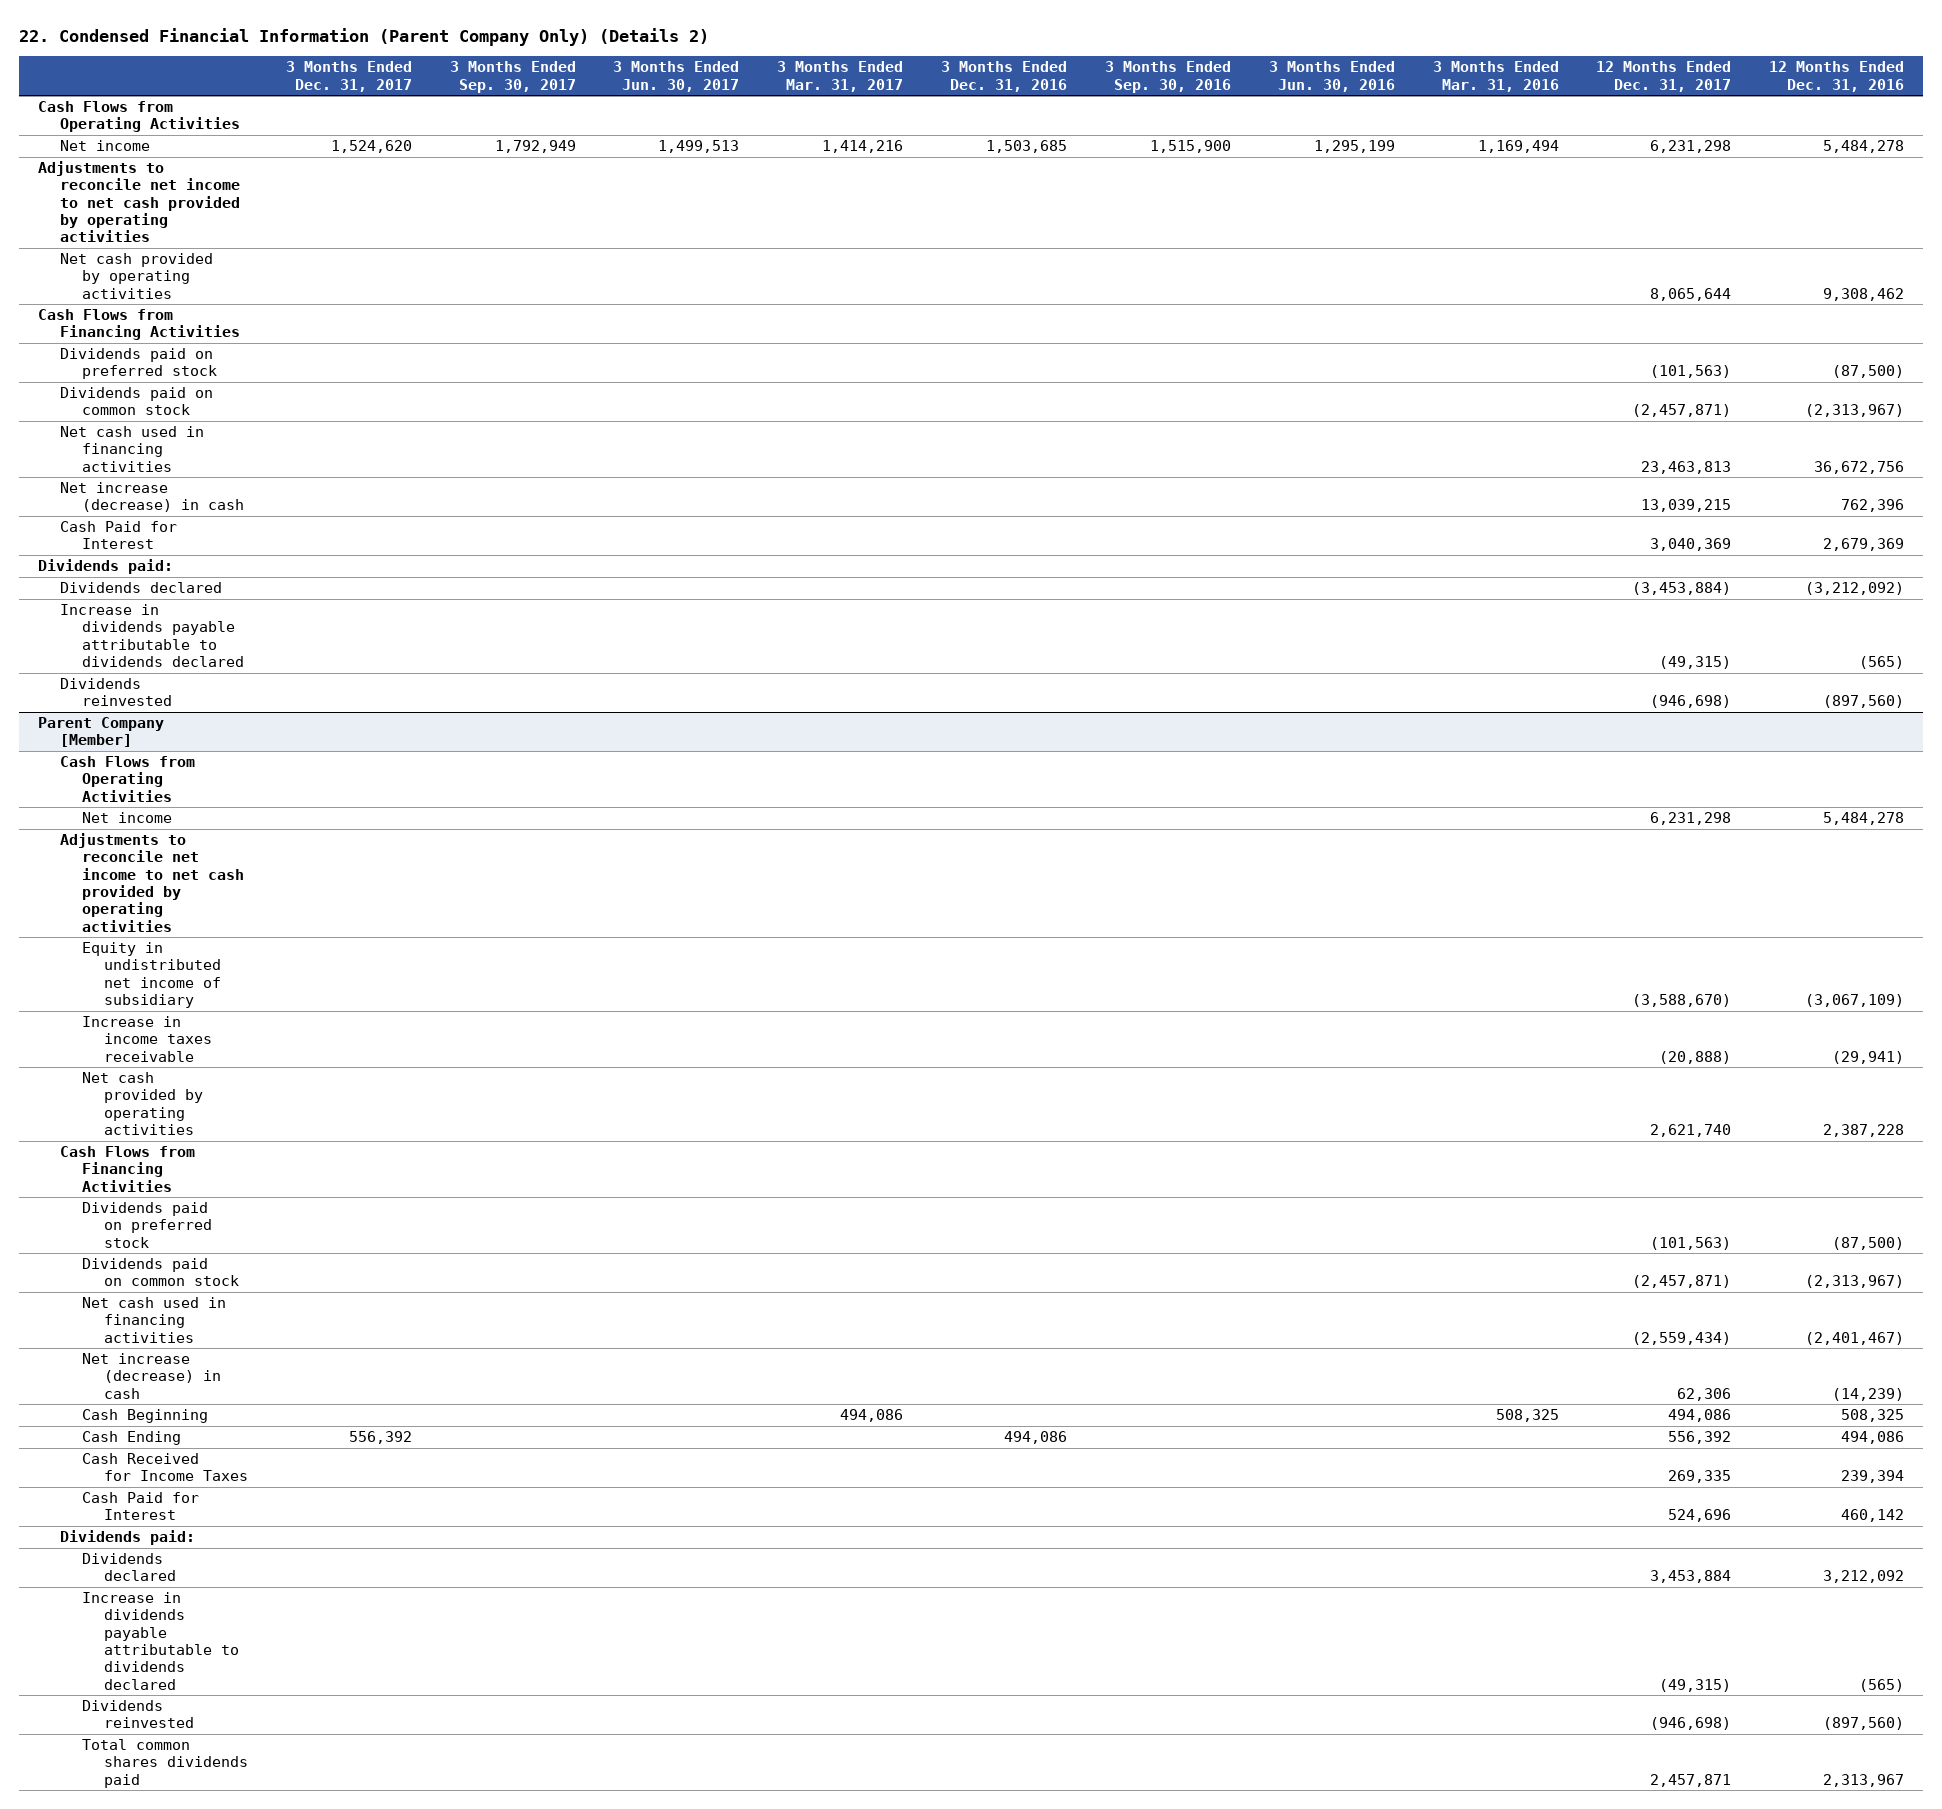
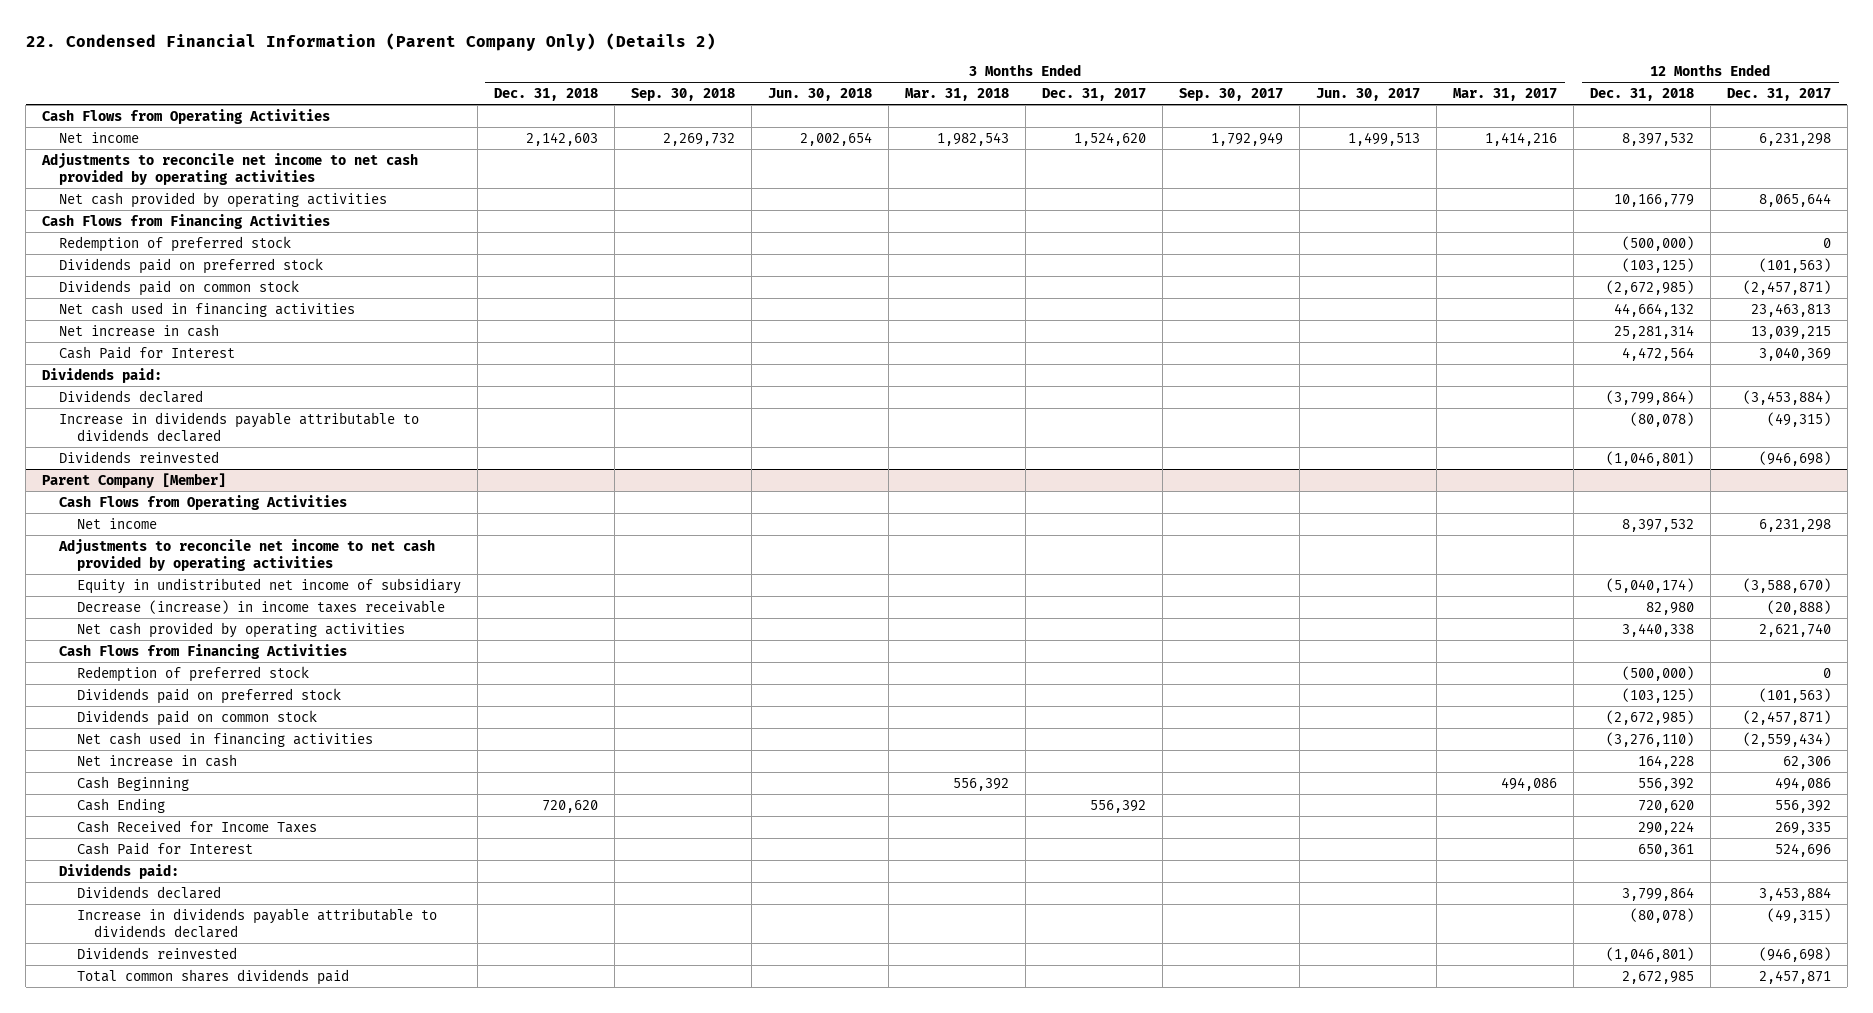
[941,61,1068,92] 3 Months Ended Dec. 31, 2016 -> none
[1104,61,1231,93] 3 Months Ended Sep. 30, 2016 -> none
[1268,61,1395,92] 3 Months Ended Jun. 30, 2016 -> none
[1432,61,1559,92] 3 Months Ended Mar. 31, 2016 -> none
[1769,61,1905,92] 12 Months Ended Dec. 31, 2016 -> none
none -> [493,87,598,101] Dec. 31, 2018
none -> [630,87,735,101] Sep. 30, 2018
none -> [767,87,872,101] Jun. 30, 2018
none -> [904,87,1009,101] Mar. 31, 2018
none -> [1589,87,1694,101] Dec. 31, 2018
none -> [59,235,292,252] Redemption of preferred stock
[60,482,245,513] Net increase (decrease) in cash -> [59,323,220,337] Net increase in cash
[82,1016,212,1062] Increase in income taxes receivable -> [76,599,445,614] Decrease (increase) in income taxes receivable
none -> [76,665,309,682] Redemption of preferred stock
[82,1353,221,1399] Net increase (decrease) in cash -> [76,753,237,767] Net increase in cash

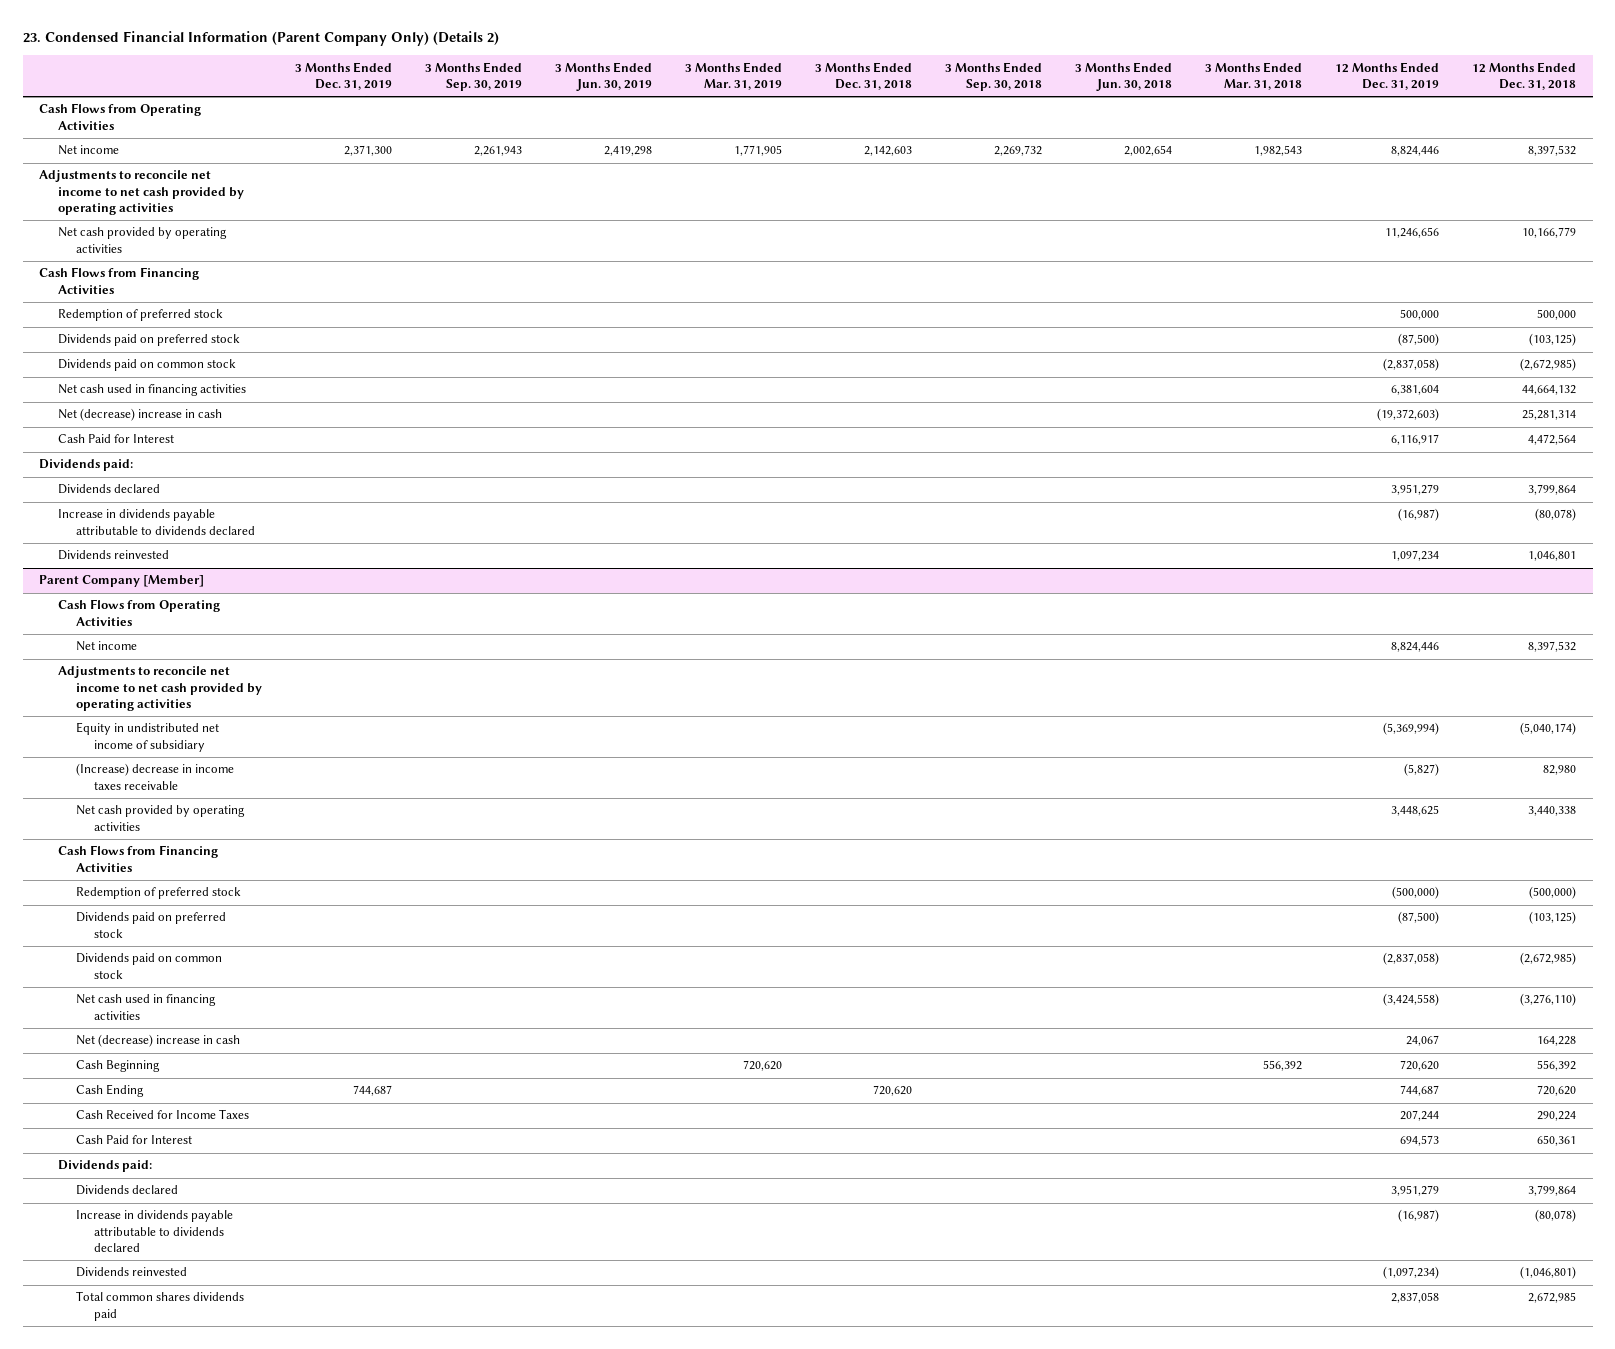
[25,32,716,51] 22. Condensed Financial Information (Parent Company Only) (Details 2) -> [22,31,499,47] 23. Condensed Financial Information (Parent Company Only) (Details 2)
[1041,87,1146,101] Dec. 31, 2017 -> none
[1178,87,1283,101] Sep. 30, 2017 -> none
[1315,87,1420,101] Jun. 30, 2017 -> none
[1452,87,1557,101] Mar. 31, 2017 -> none
[1726,87,1831,101] Dec. 31, 2017 -> none
none -> [294,61,392,90] 3 Months Ended Dec. 31, 2019
none -> [424,61,522,91] 3 Months Ended Sep. 30, 2019
none -> [555,61,653,91] 3 Months Ended Jun. 30, 2019
none -> [685,61,783,90] 3 Months Ended Mar. 31, 2019
none -> [1335,61,1440,90] 12 Months Ended Dec. 31, 2019
[1621,235,1694,251] (500,000) -> [1537,309,1577,321] 500,000
[59,323,220,337] Net increase in cash -> [57,408,222,422] Net (decrease) increase in cash
[1605,389,1694,405] (3,799,864) -> [1528,484,1577,496] 3,799,864
[1605,450,1694,466] (1,046,801) -> [1528,551,1577,562] 1,046,801
[76,599,445,614] Decrease (increase) in income taxes receivable -> [75,763,234,790] (Increase) decrease in income taxes receivable
[76,753,237,767] Net increase in cash -> [75,1034,240,1048] Net (decrease) increase in cash

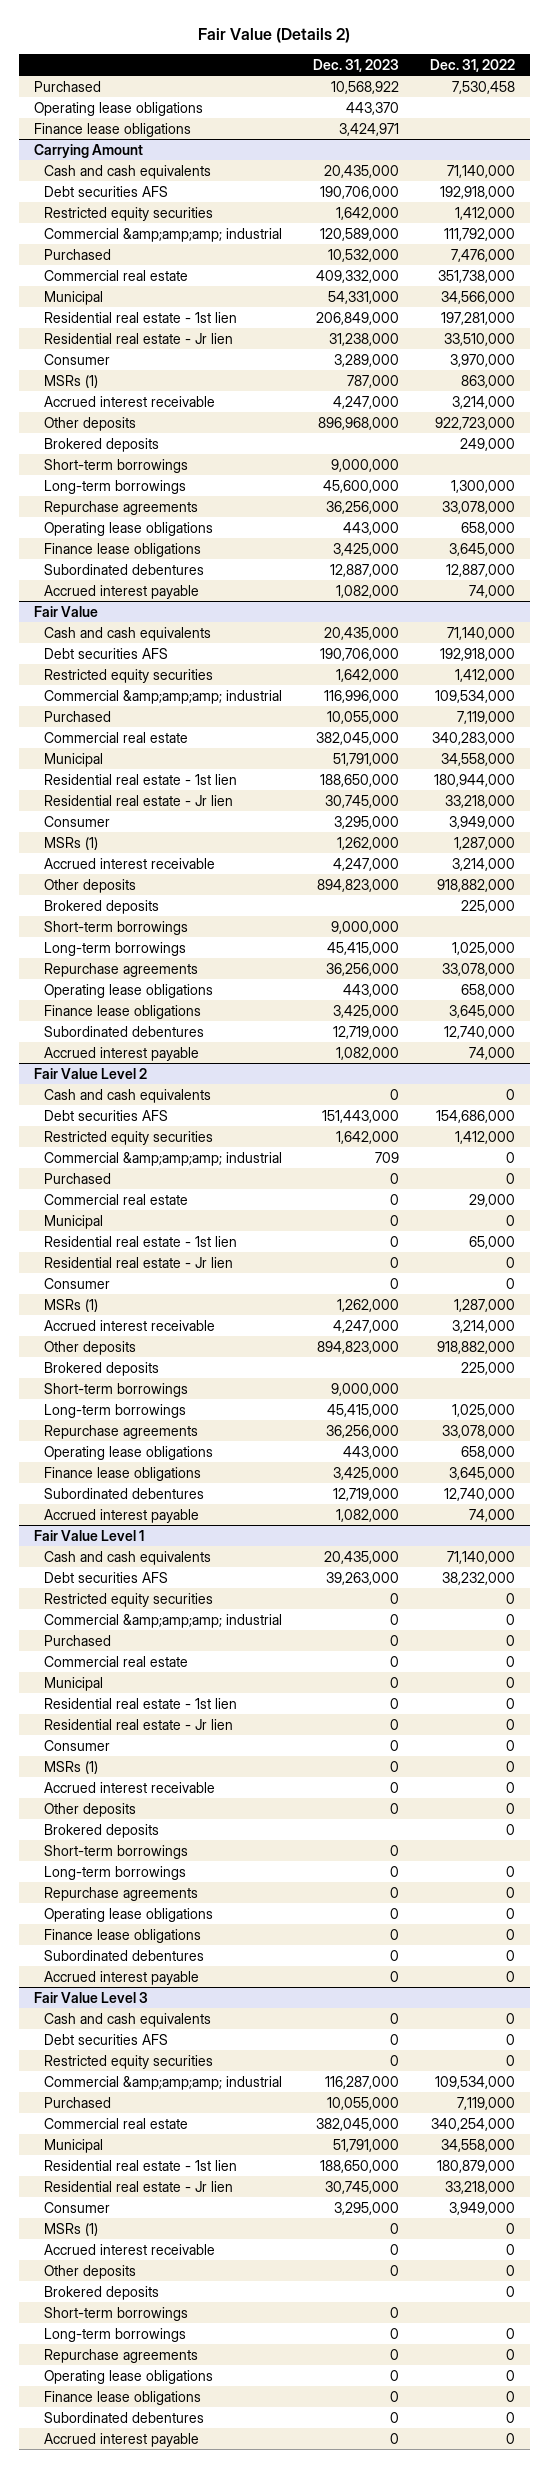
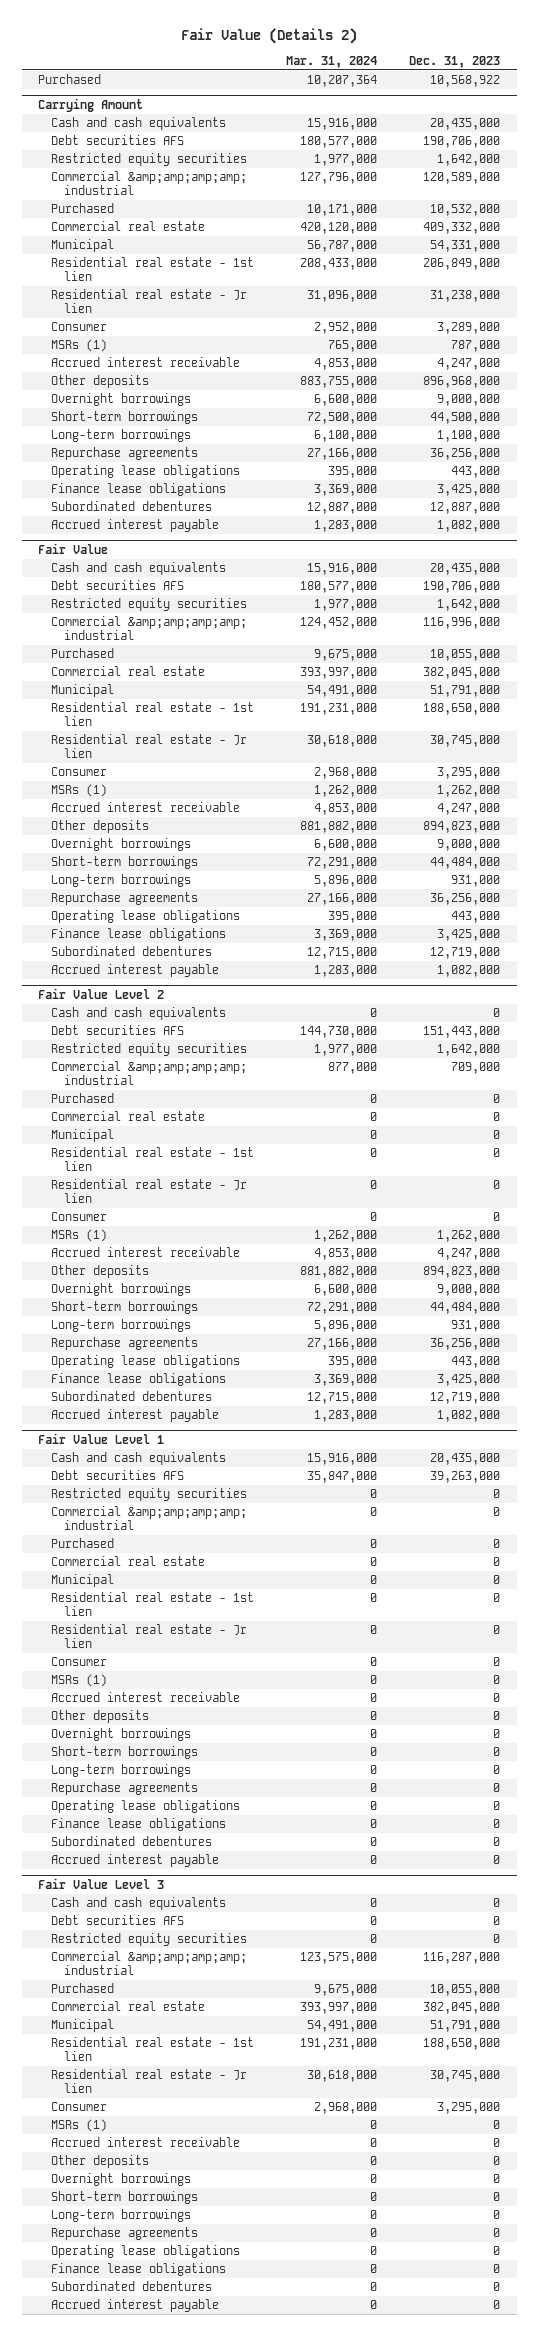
[429,58,515,72] Dec. 31, 2022 -> none
none -> [286,56,378,69] Mar. 31, 2024
[34,101,204,116] Operating lease obligations -> none
[34,122,192,137] Finance lease obligations -> none
[43,227,282,242] Commercial &amp;amp;amp; industrial -> [51,171,248,195] Commercial &amp;amp;amp;amp; industrial
[43,437,159,452] Brokered deposits -> none
none -> [51,393,192,407] Overnight borrowings
[330,458,399,472] 9,000,000 -> [430,412,501,425] 44,500,000
[322,479,399,493] 45,600,000 -> [437,430,501,443] 1,100,000
[43,689,282,704] Commercial &amp;amp;amp; industrial -> [51,616,248,640] Commercial &amp;amp;amp;amp; industrial
[43,899,159,914] Brokered deposits -> none
none -> [51,838,192,852] Overnight borrowings
[330,920,399,934] 9,000,000 -> [430,857,501,870] 44,484,000
[326,941,399,955] 45,415,000 -> [451,875,501,888] 931,000
[43,1151,282,1166] Commercial &amp;amp;amp; industrial -> [51,1061,248,1085] Commercial &amp;amp;amp;amp; industrial
[374,1151,399,1163] 709 -> [451,1062,501,1075] 709,000
[43,1361,159,1376] Brokered deposits -> none
none -> [51,1283,192,1297] Overnight borrowings
[330,1382,399,1396] 9,000,000 -> [430,1302,501,1315] 44,484,000
[326,1403,399,1417] 45,415,000 -> [451,1320,501,1333] 931,000
[43,1613,282,1628] Commercial &amp;amp;amp; industrial -> [51,1506,248,1530] Commercial &amp;amp;amp;amp; industrial
[43,1823,159,1838] Brokered deposits -> none
none -> [51,1728,192,1742] Overnight borrowings
[43,2075,282,2090] Commercial &amp;amp;amp; industrial -> [51,1951,248,1975] Commercial &amp;amp;amp;amp; industrial
[43,2285,159,2300] Brokered deposits -> none
none -> [51,2173,192,2187] Overnight borrowings

